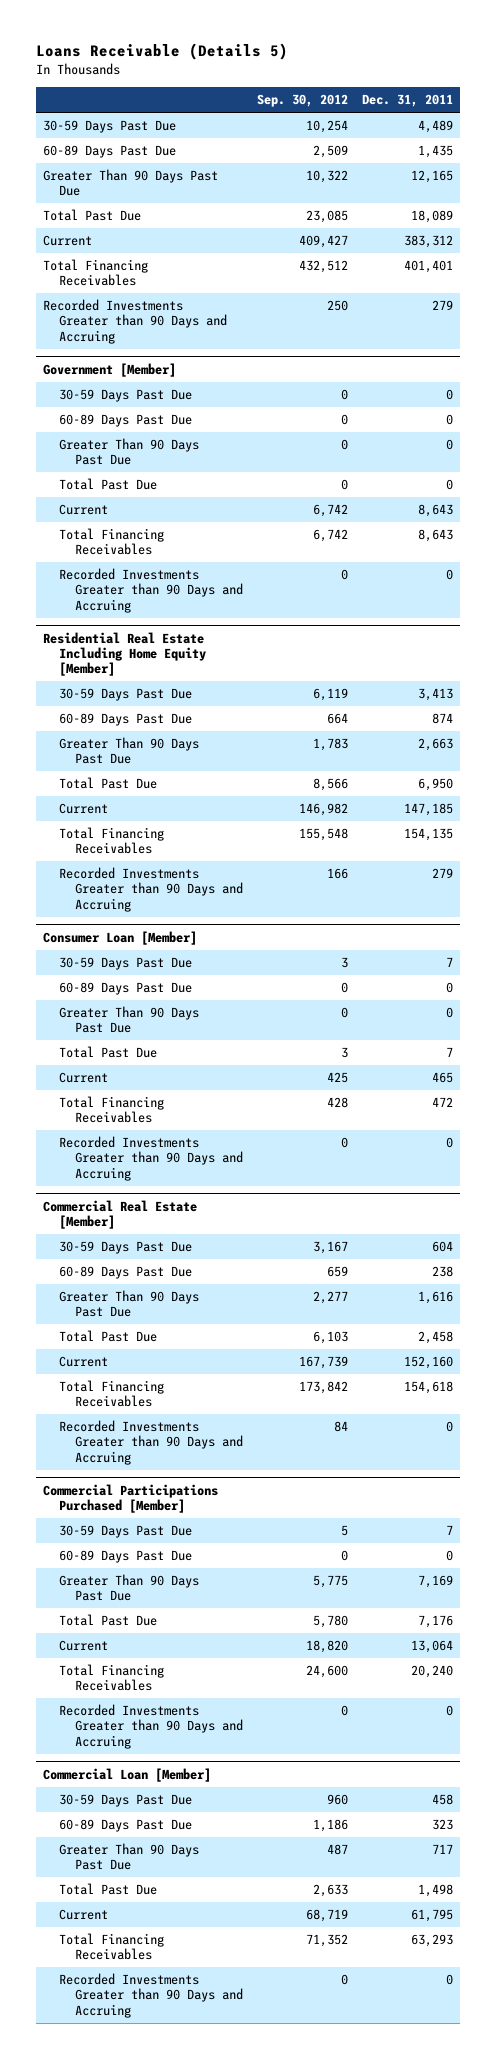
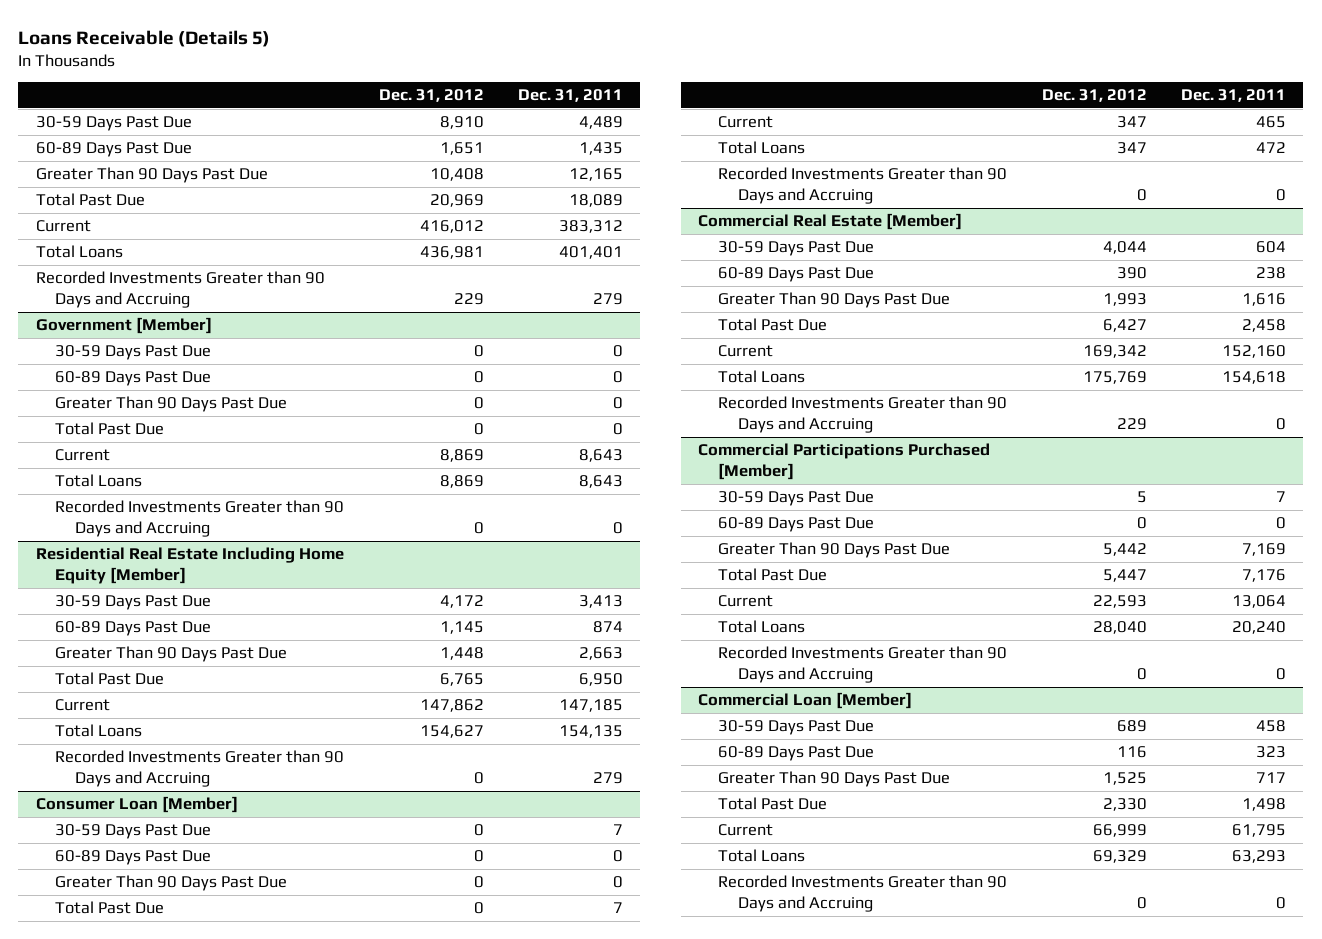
[257,94,349,108] Sep. 30, 2012 -> none
none -> [378,89,484,103] Dec. 31, 2012
[42,259,148,287] Total Financing Receivables -> [35,245,123,259] Total Loans
[58,528,164,556] Total Financing Receivables -> [55,474,143,488] Total Loans
[58,827,164,855] Total Financing Receivables -> [55,724,143,738] Total Loans
[58,1096,164,1124] Total Financing Receivables -> [718,141,806,155] Total Loans
[58,1380,164,1408] Total Financing Receivables -> [718,370,806,384] Total Loans
[58,1664,164,1692] Total Financing Receivables -> [718,620,806,634] Total Loans
[58,1933,164,1961] Total Financing Receivables -> [718,849,806,863] Total Loans

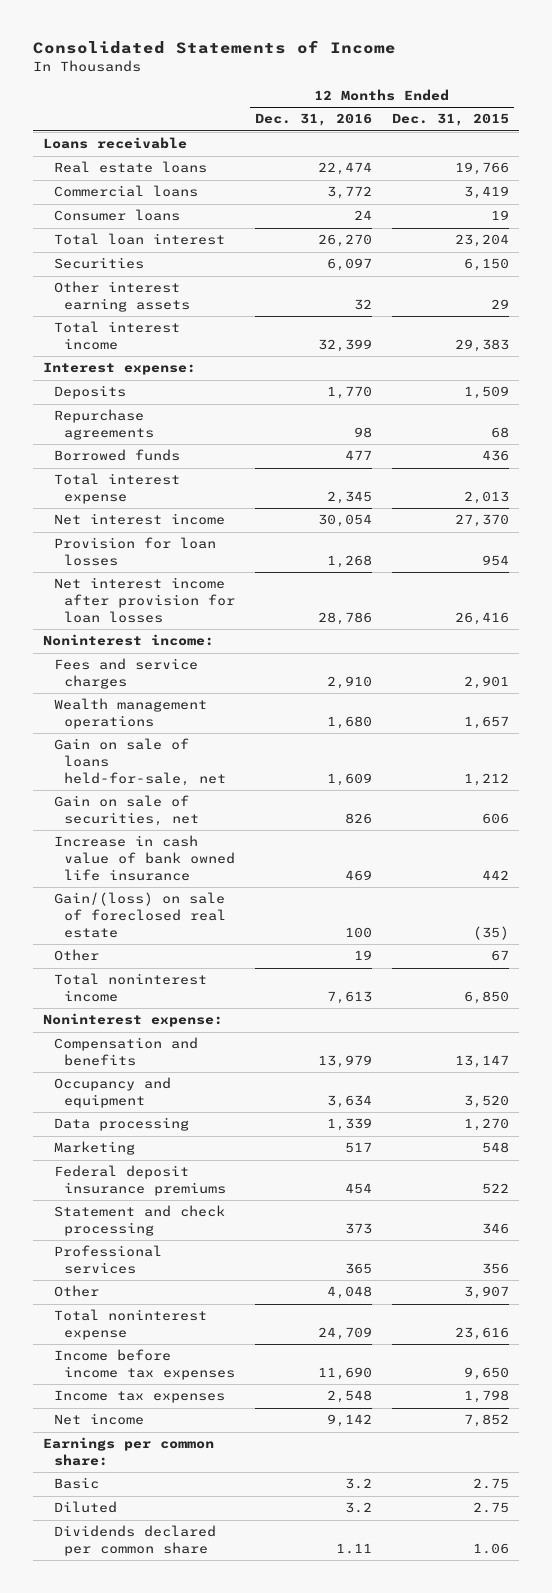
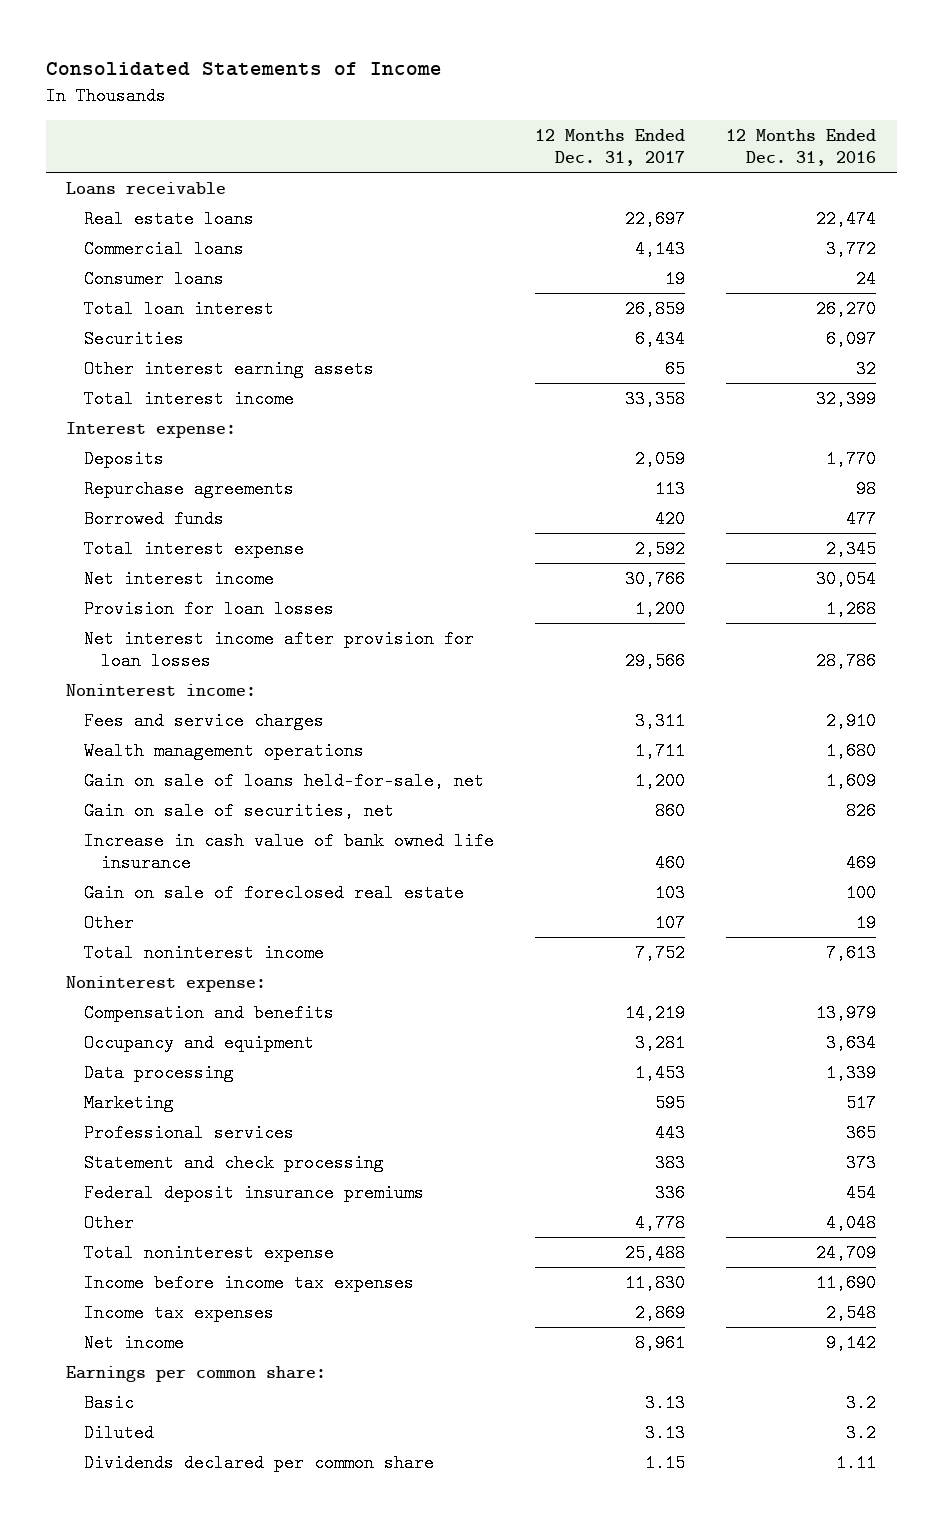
[392,113,510,127] Dec. 31, 2015 -> none
none -> [534,129,685,167] 12 Months Ended Dec. 31, 2017
[53,892,227,938] Gain/(loss) on sale of foreclosed real estate -> [83,883,464,902] Gain on sale of foreclosed real estate
[53,1205,225,1236] Statement and check processing -> [83,1153,384,1172] Statement and check processing
[53,1165,227,1196] Federal deposit insurance premiums -> [83,1183,424,1202] Federal deposit insurance premiums

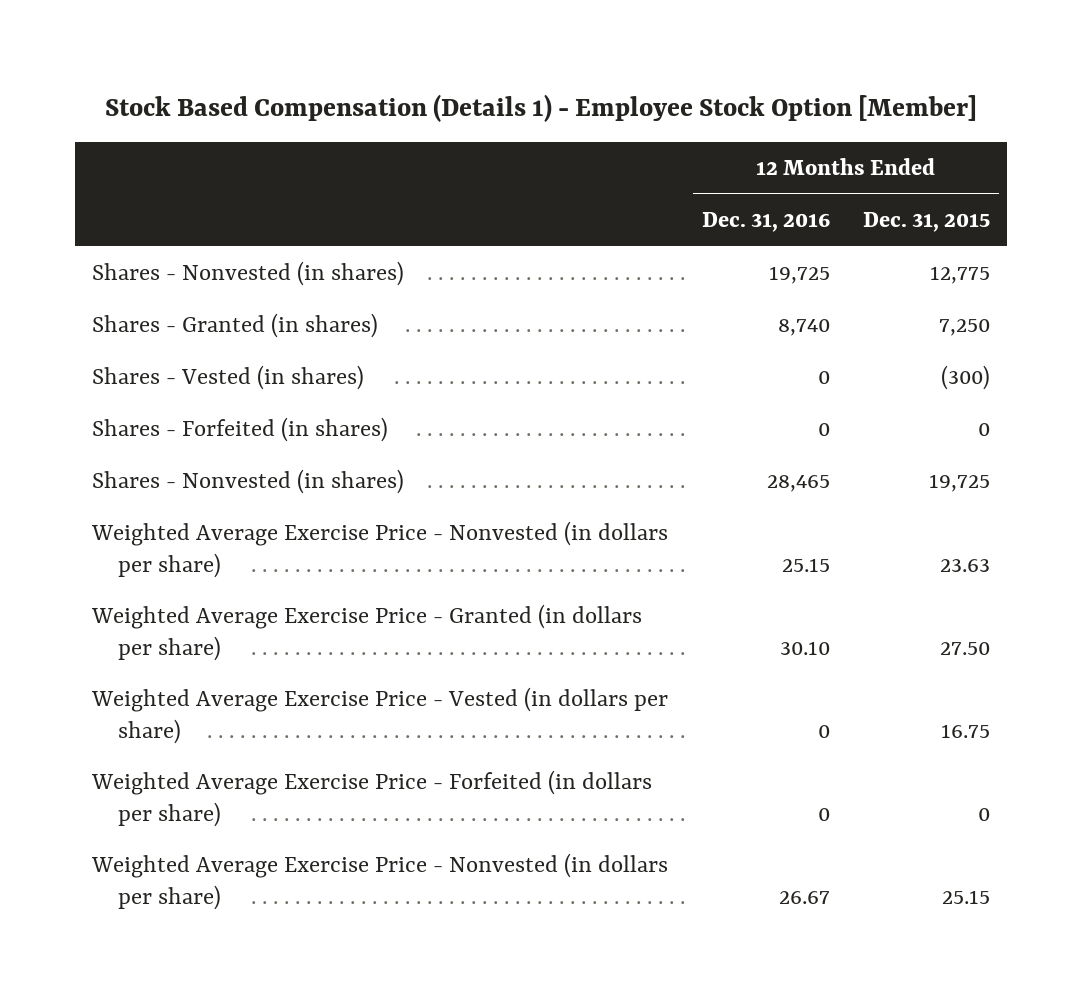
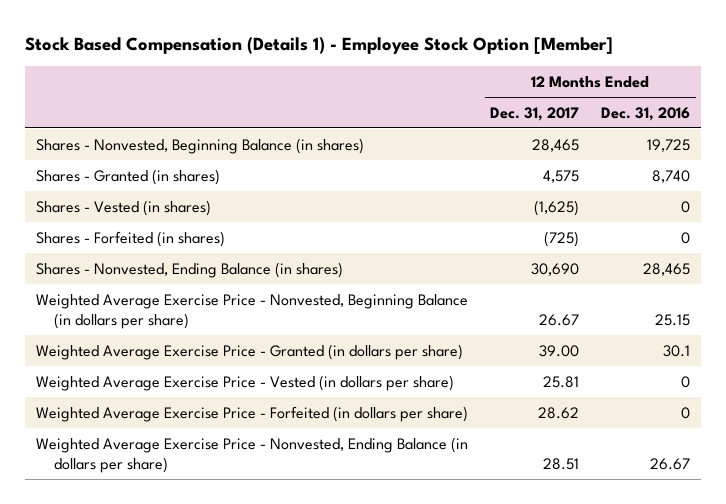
[863,212,991,233] Dec. 31, 2015 -> none
none -> [490,106,580,121] Dec. 31, 2017
[92,261,405,287] Shares - Nonvested (in shares) -> [36,137,365,154] Shares - Nonvested, Beginning Balance (in shares)
[92,469,405,495] Shares - Nonvested (in shares) -> [36,261,344,278] Shares - Nonvested, Ending Balance (in shares)
[91,521,669,578] Weighted Average Exercise Price - Nonvested (in dollars per share) -> [36,293,469,330] Weighted Average Exercise Price - Nonvested, Beginning Balance (in dollars per share)
[779,640,830,655] 30.10 -> [663,344,691,357] 30.1
[91,853,669,910] Weighted Average Exercise Price - Nonvested (in dollars per share) -> [36,436,469,474] Weighted Average Exercise Price - Nonvested, Ending Balance (in dollars per share)

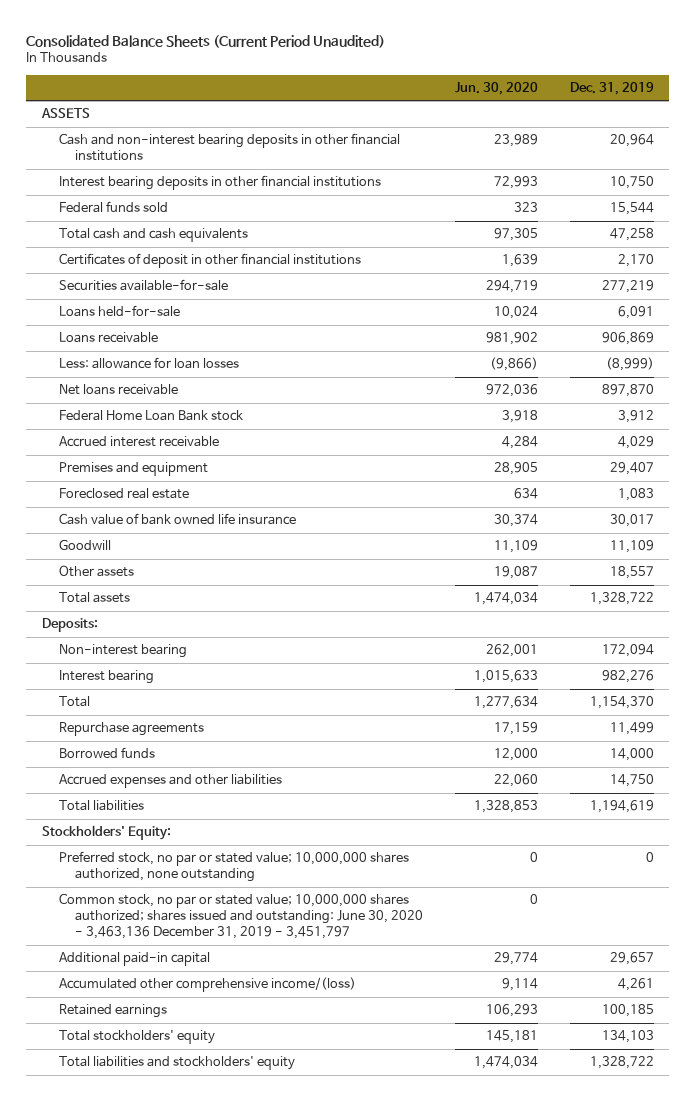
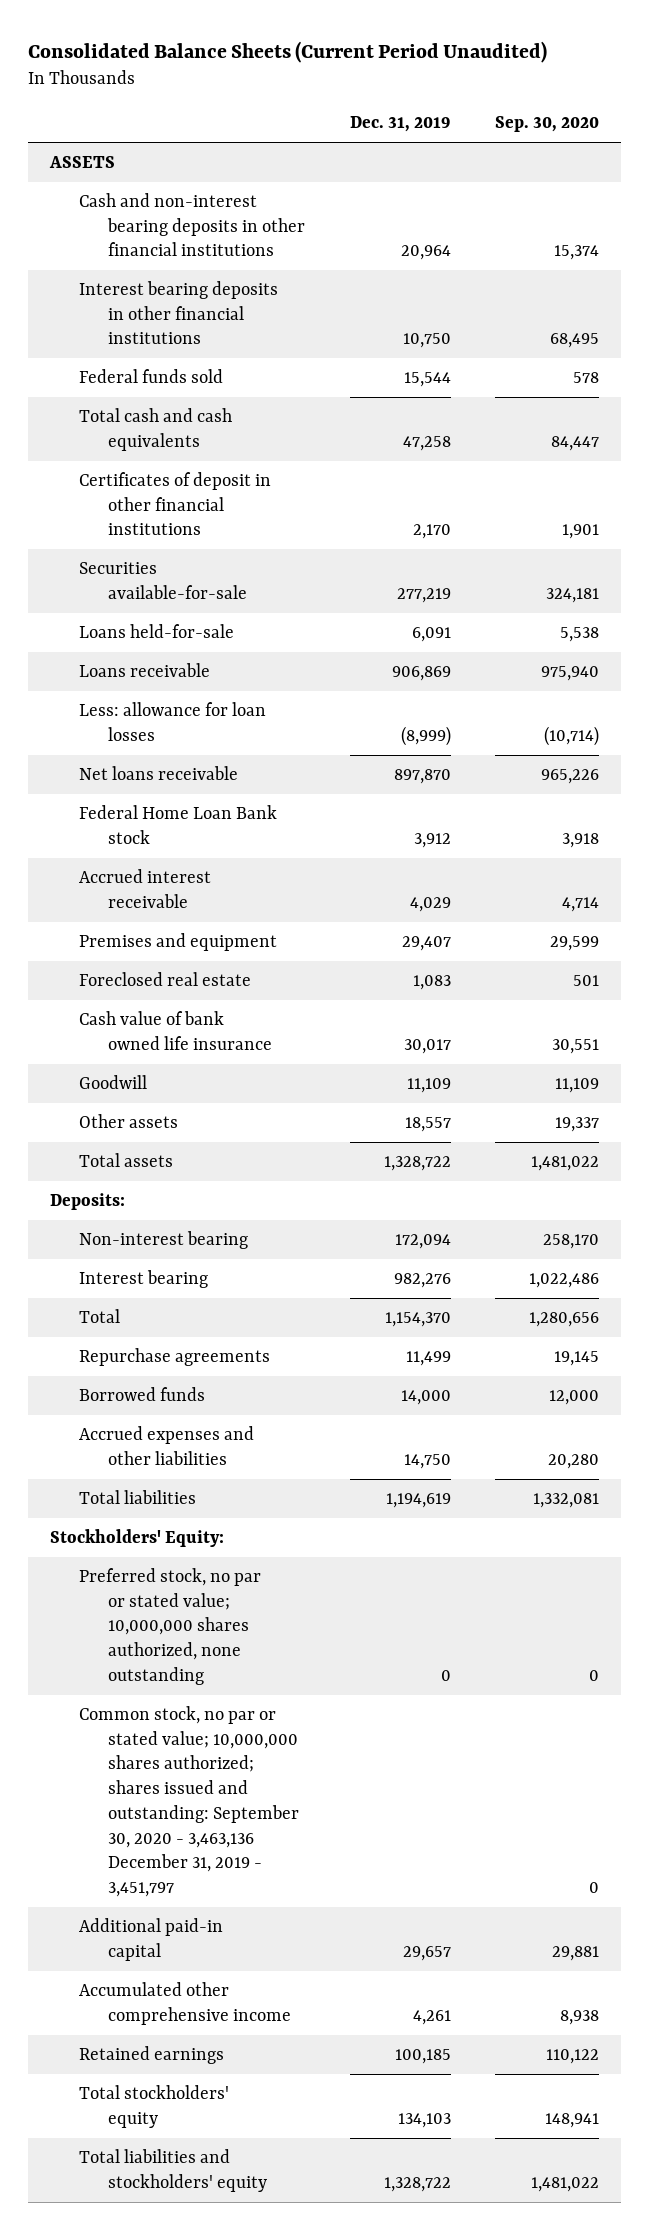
[455,81,539,95] Jun. 30, 2020 -> none
none -> [494,116,599,133] Sep. 30, 2020
[58,893,424,940] Common stock, no par or stated value; 10,000,000 shares authorized; shares issued and outstanding: June 30, 2020 - 3,463,136 December 31, 2019 - 3,451,797 -> [79,1705,300,1898] Common stock, no par or stated value; 10,000,000 shares authorized; shares issued and outstanding: September 30, 2020 - 3,463,136 December 31, 2019 - 3,451,797
[58,977,356,993] Accumulated other comprehensive income/(loss) -> [79,1981,292,2025] Accumulated other comprehensive income

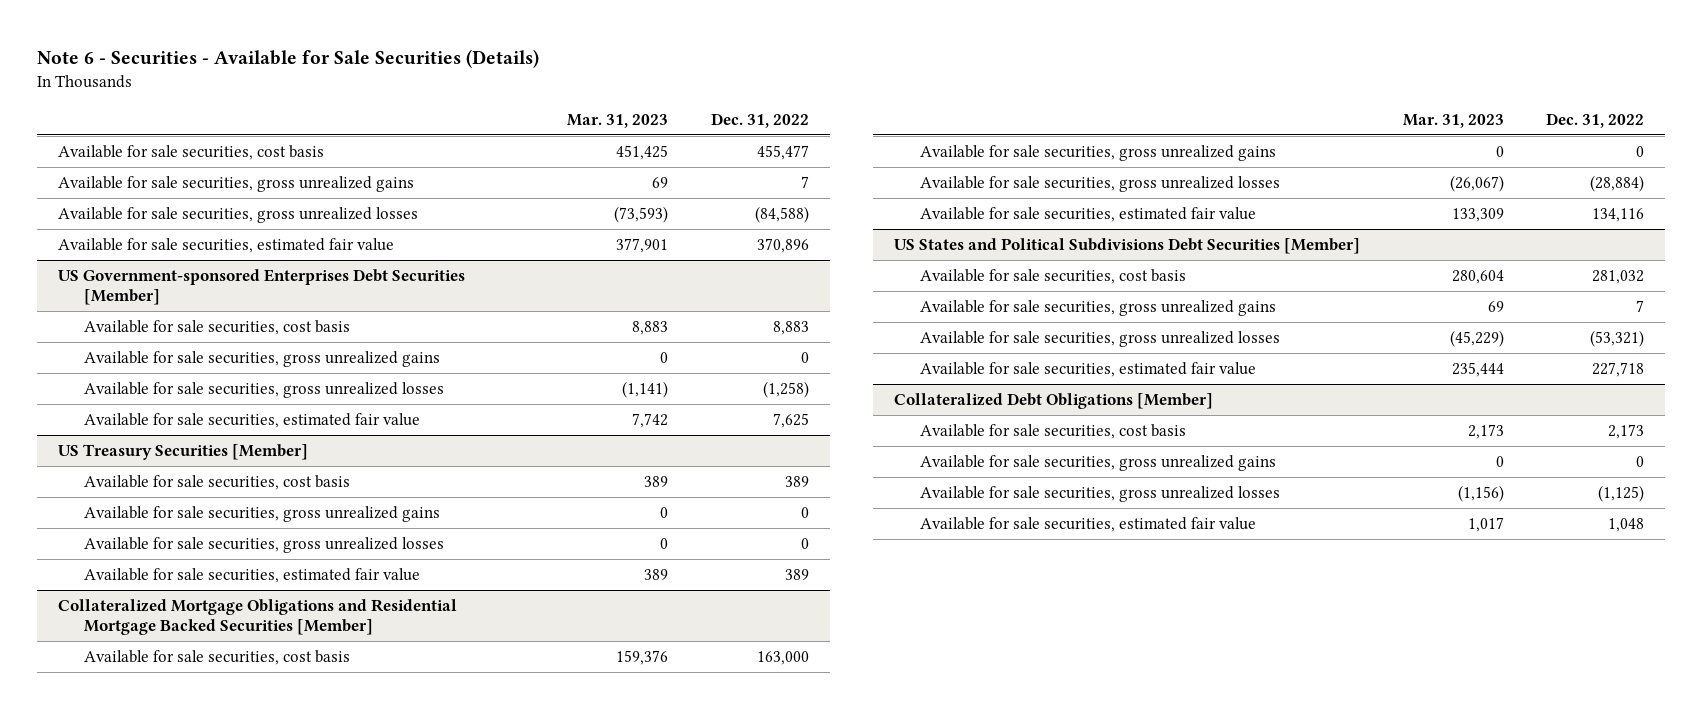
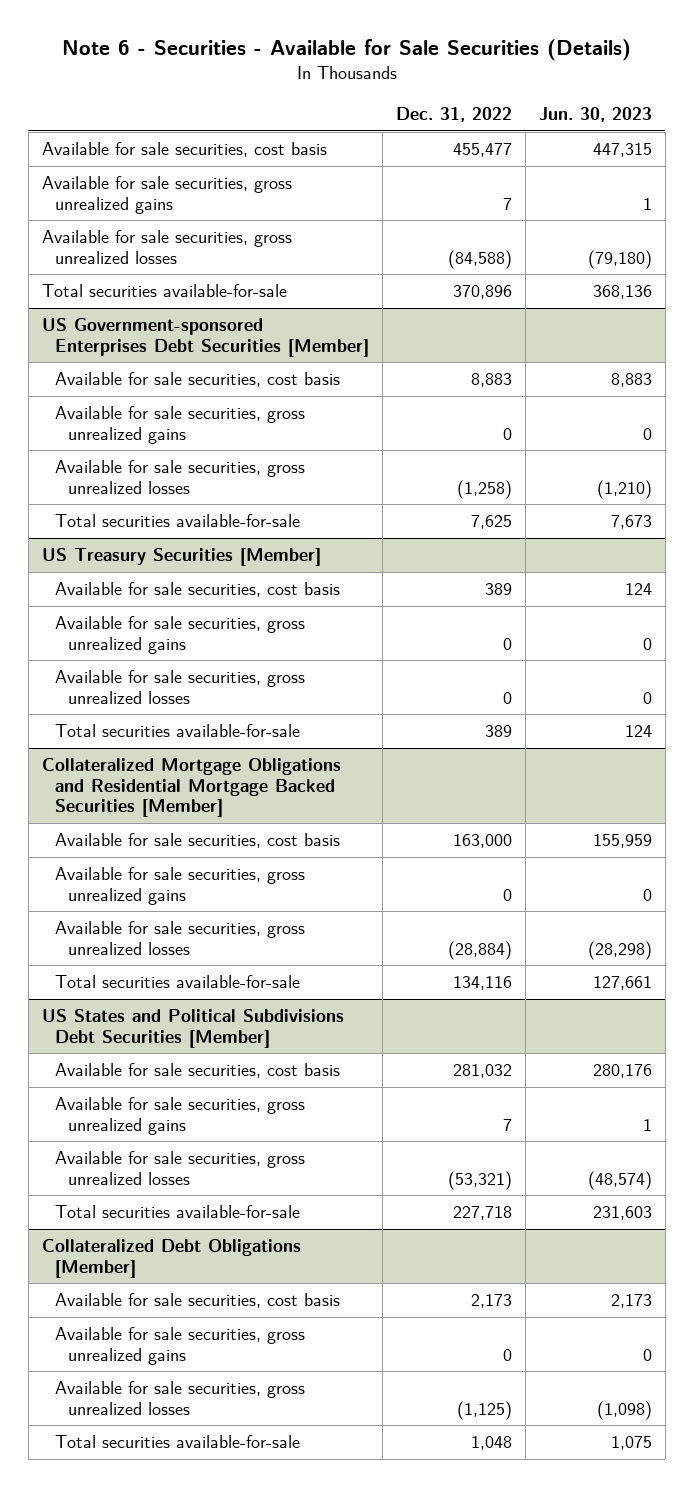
[566,113,668,128] Mar. 31, 2023 -> none
none -> [538,106,652,122] Jun. 30, 2023
[58,238,395,254] Available for sale securities, estimated fair value -> [41,284,287,298] Total securities available-for-sale
[83,413,420,429] Available for sale securities, estimated fair value -> [54,514,300,528] Total securities available-for-sale
[83,568,420,584] Available for sale securities, estimated fair value -> [54,724,300,738] Total securities available-for-sale
[919,207,1256,223] Available for sale securities, estimated fair value -> [54,975,300,989] Total securities available-for-sale
[919,362,1256,378] Available for sale securities, estimated fair value -> [54,1205,300,1219] Total securities available-for-sale
[919,517,1256,533] Available for sale securities, estimated fair value -> [54,1435,300,1449] Total securities available-for-sale

